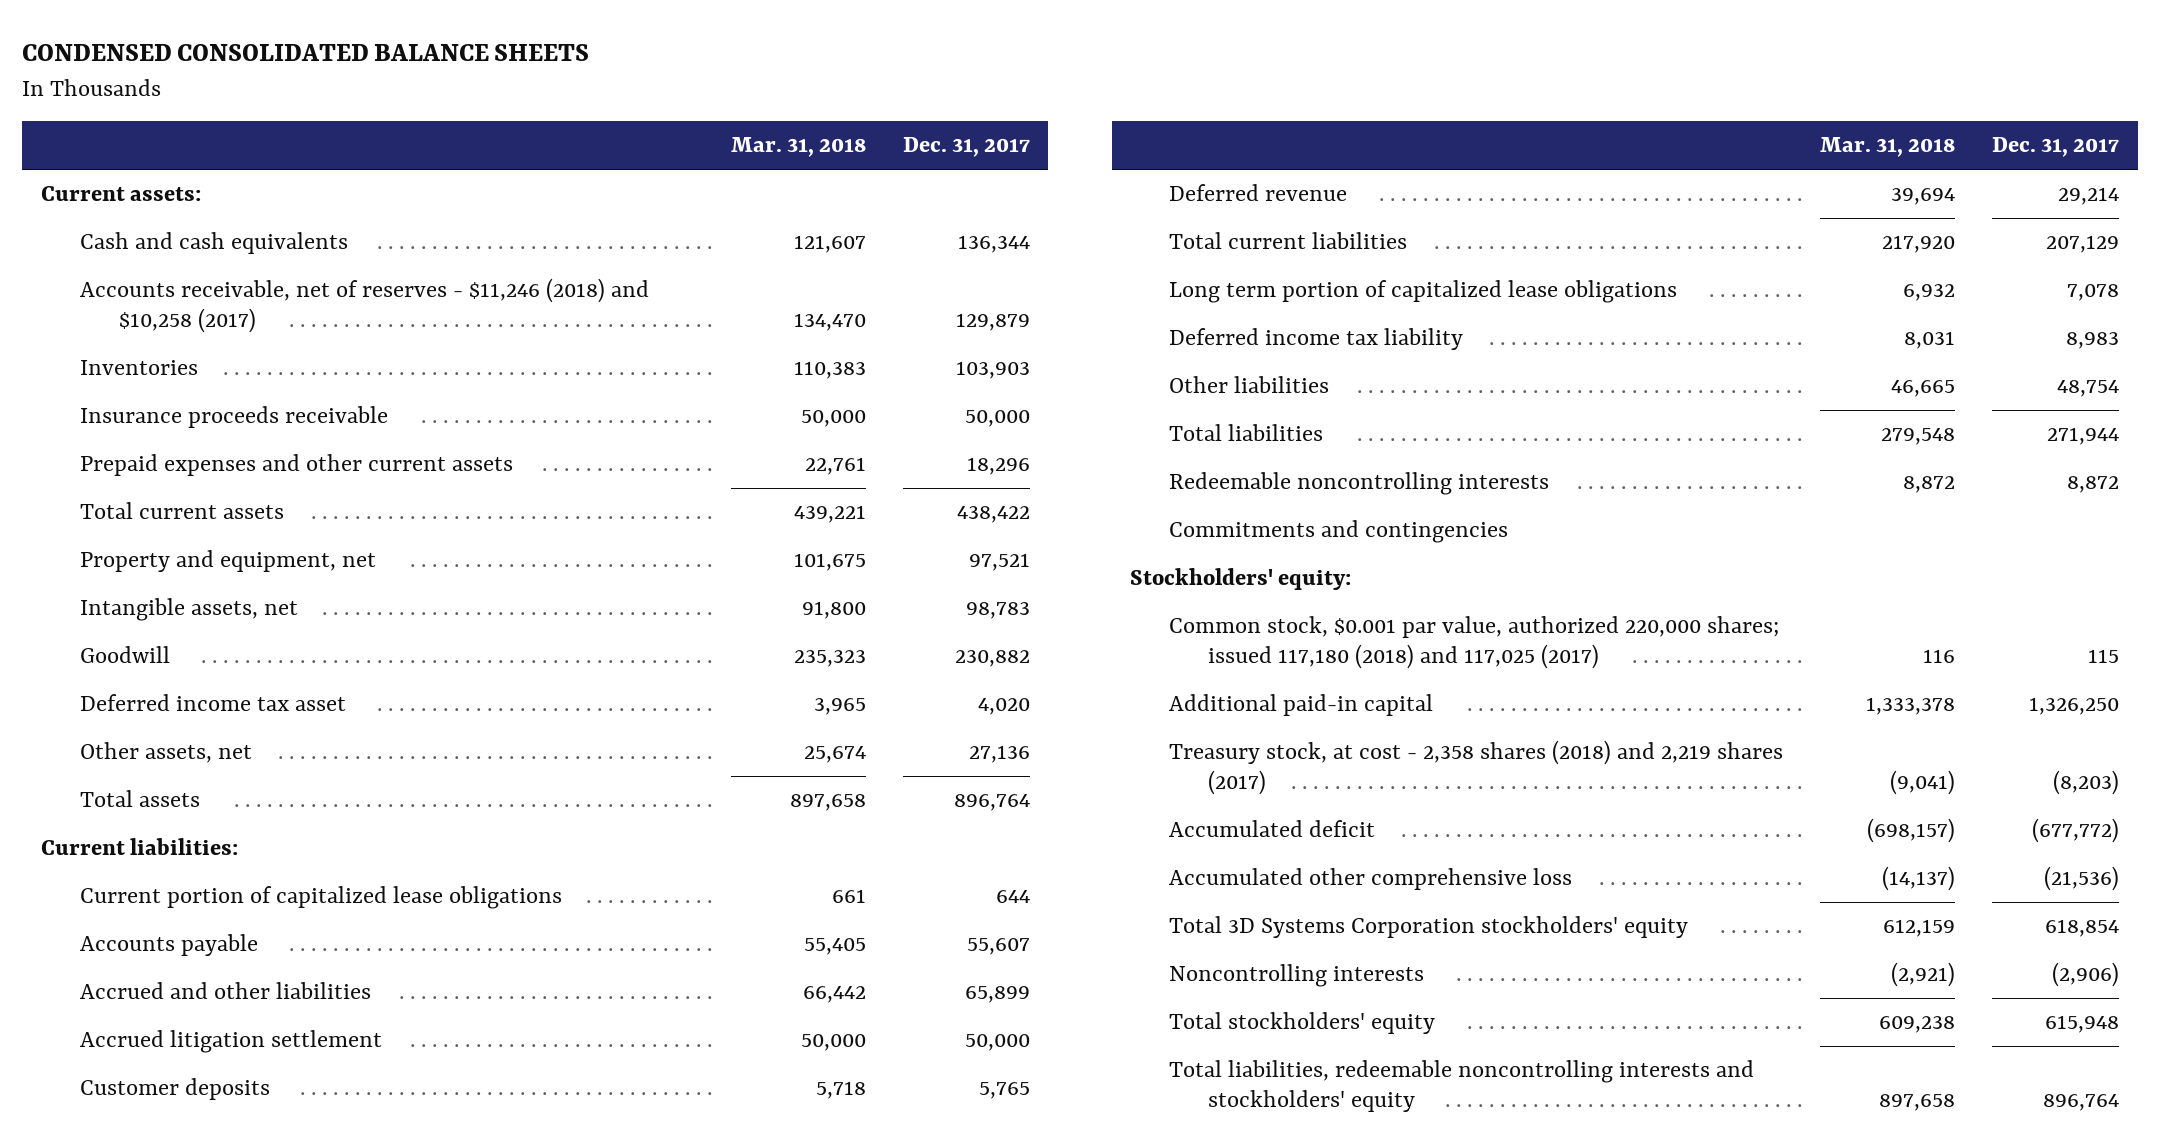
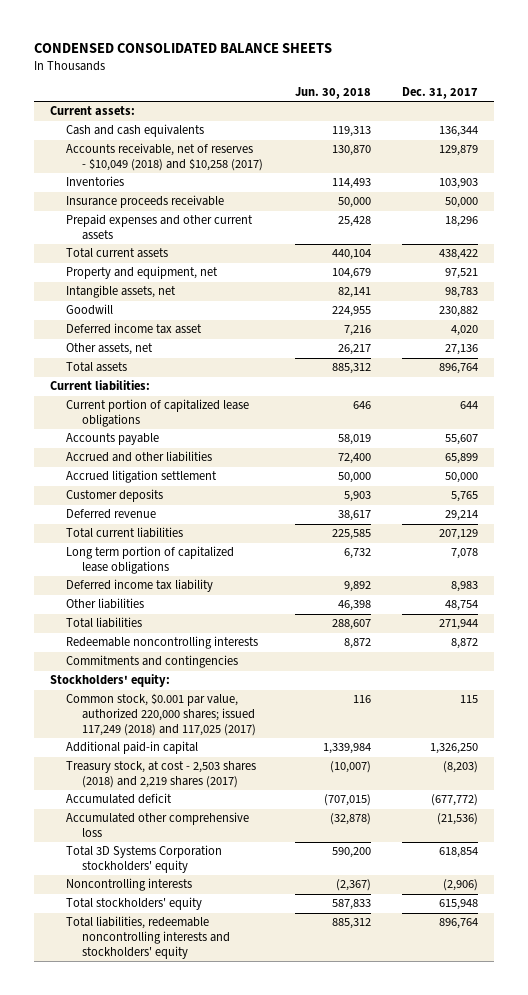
[730,137,866,158] Mar. 31, 2018 -> none
none -> [294,87,371,100] Jun. 30, 2018
[79,278,649,333] Accounts receivable, net of reserves - $11,246 (2018) and $10,258 (2017) -> [65,143,264,172] Accounts receivable, net of reserves - $10,049 (2018) and $10,258 (2017)
[1169,616,1780,669] Common stock, $0.001 par value, authorized 220,000 shares; issued 117,180 (2018) and 117,025 (2017) -> [65,693,257,736] Common stock, $0.001 par value, authorized 220,000 shares; issued 117,249 (2018) and 117,025 (2017)
[1169,740,1784,795] Treasury stock, at cost - 2,358 shares (2018) and 2,219 shares (2017) -> [65,761,256,789] Treasury stock, at cost - 2,503 shares (2018) and 2,219 shares (2017)

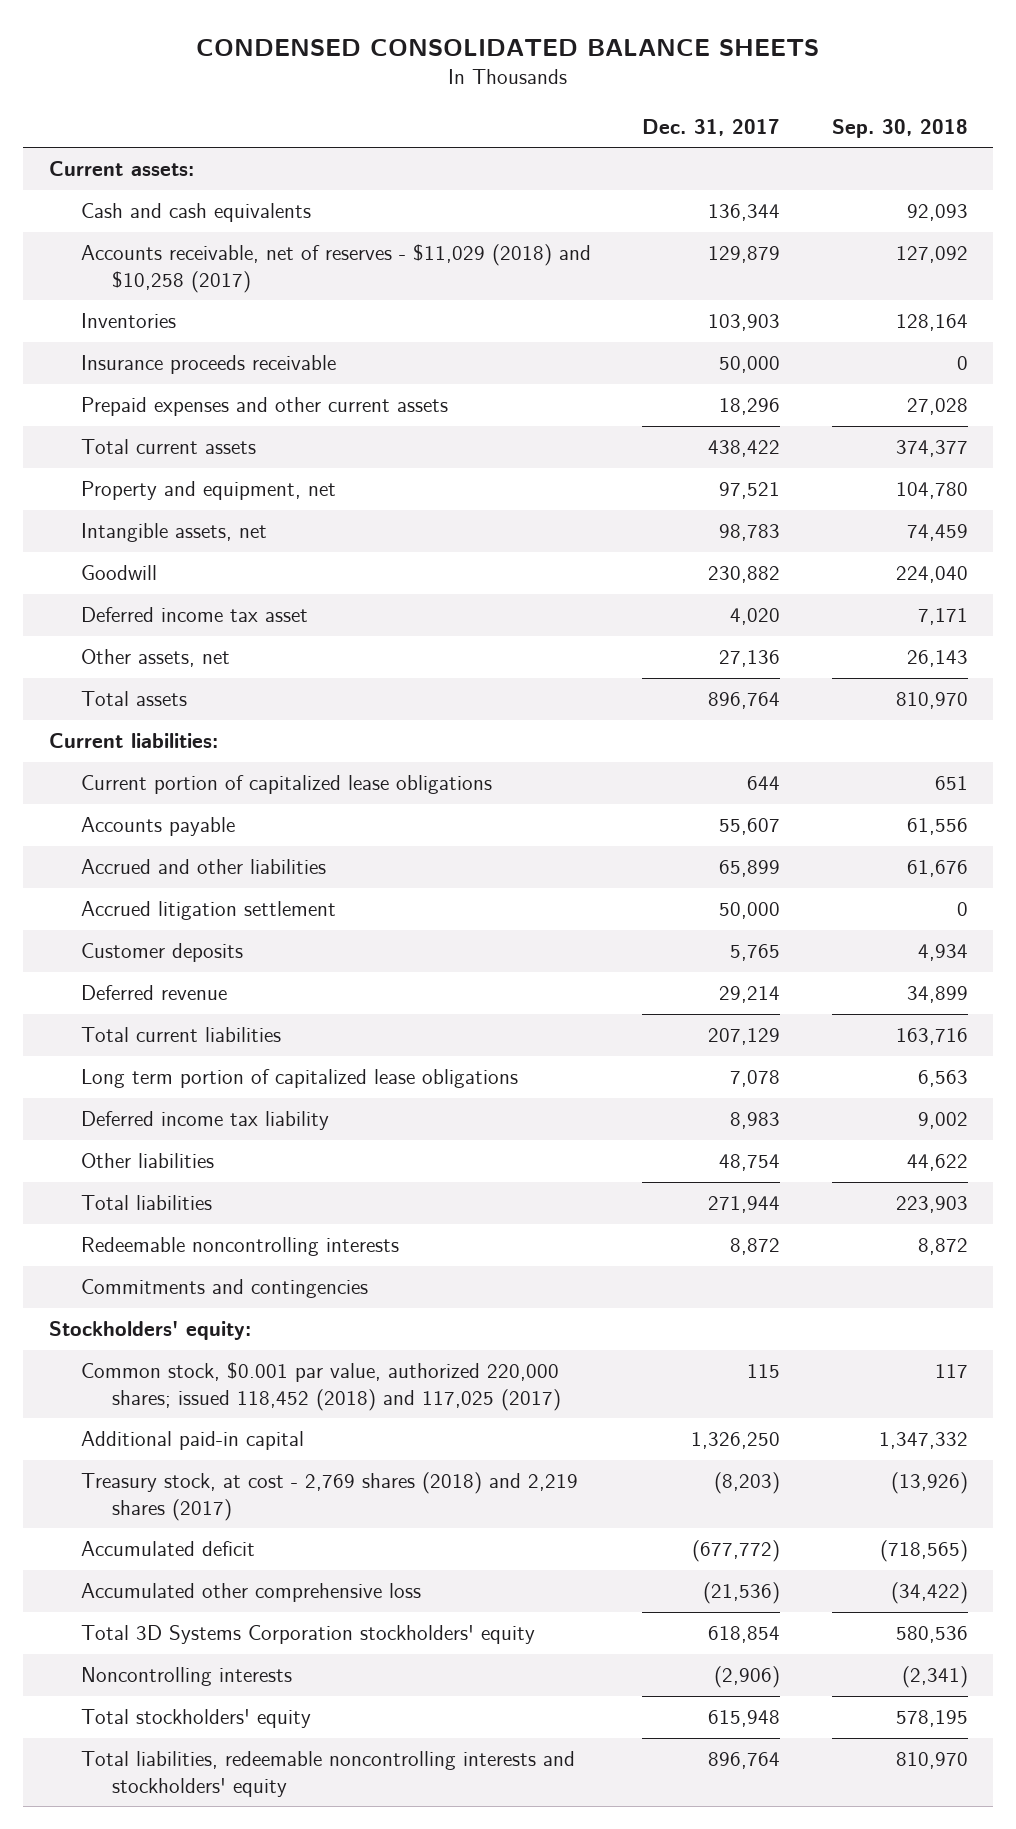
[294,87,371,100] Jun. 30, 2018 -> none
none -> [831,118,968,138] Sep. 30, 2018
[65,143,264,172] Accounts receivable, net of reserves - $10,049 (2018) and $10,258 (2017) -> [80,244,591,293] Accounts receivable, net of reserves - $11,029 (2018) and $10,258 (2017)
[65,693,257,736] Common stock, $0.001 par value, authorized 220,000 shares; issued 117,249 (2018) and 117,025 (2017) -> [80,1362,562,1411] Common stock, $0.001 par value, authorized 220,000 shares; issued 118,452 (2018) and 117,025 (2017)
[65,761,256,789] Treasury stock, at cost - 2,503 shares (2018) and 2,219 shares (2017) -> [80,1472,578,1521] Treasury stock, at cost - 2,769 shares (2018) and 2,219 shares (2017)

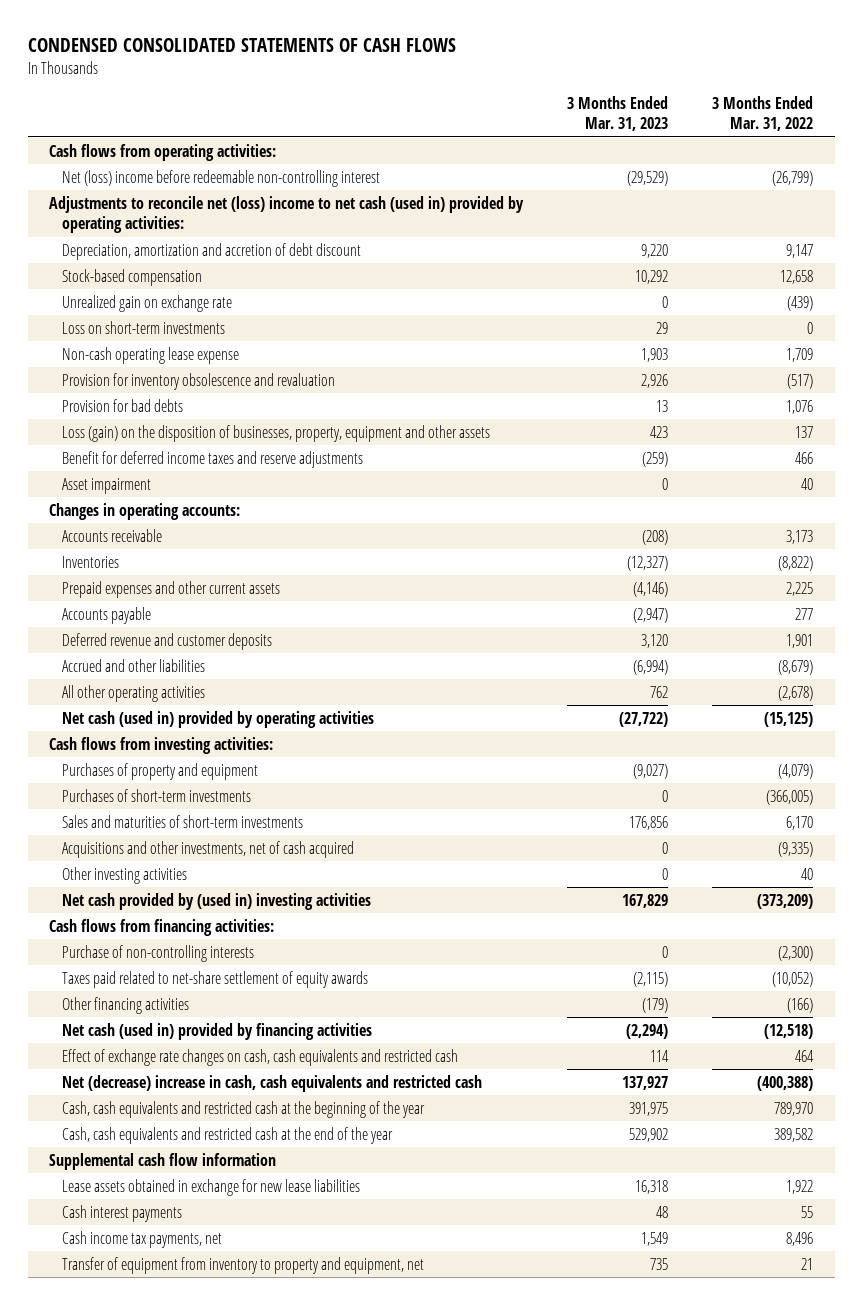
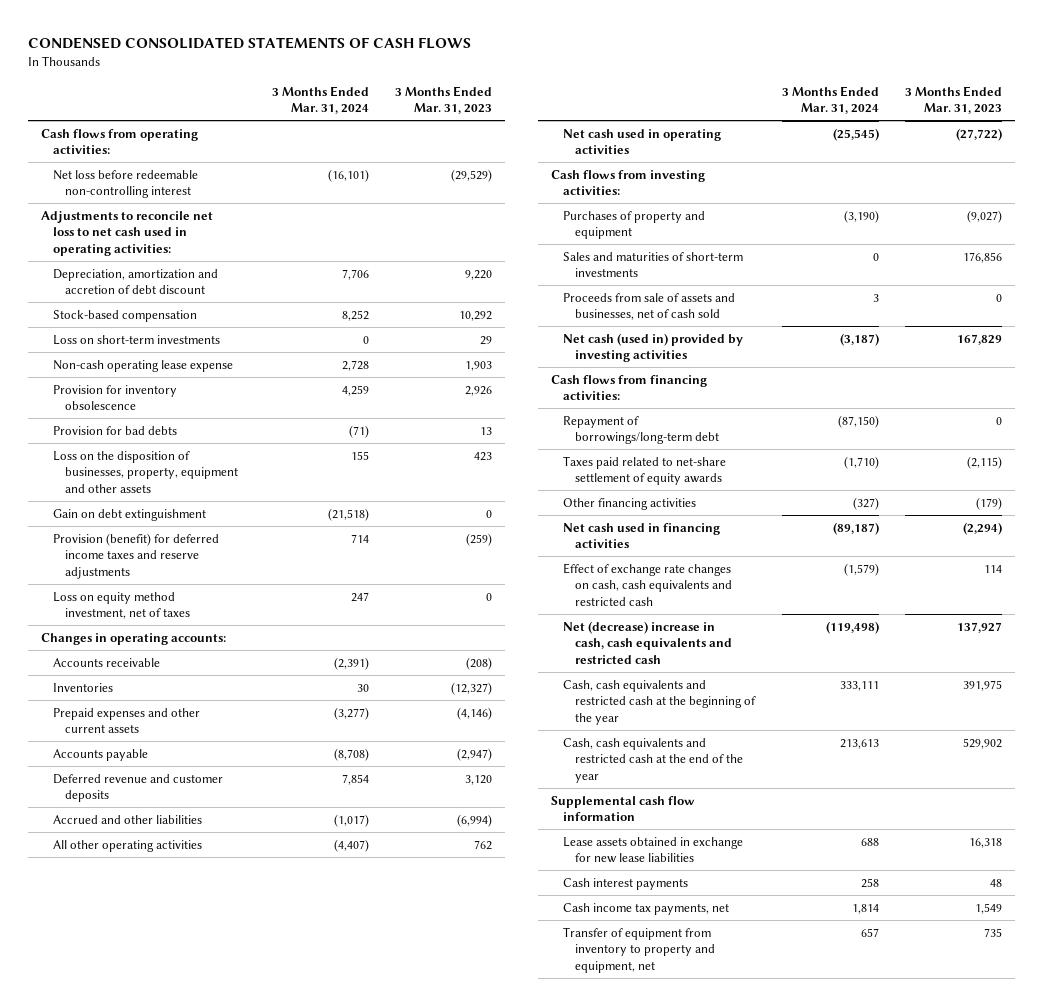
[712,96,814,132] 3 Months Ended Mar. 31, 2022 -> none
none -> [271,85,369,115] 3 Months Ended Mar. 31, 2024
[61,169,380,187] Net (loss) income before redeemable non-controlling interest -> [53,169,199,199] Net loss before redeemable non-controlling interest
[49,195,525,234] Adjustments to reconcile net (loss) income to net cash (used in) provided by operating activities: -> [41,210,214,257] Adjustments to reconcile net loss to net cash used in operating activities:
[61,294,232,312] Unrealized gain on exchange rate -> none
[61,372,335,390] Provision for inventory obsolescence and revaluation -> [53,384,178,411] Provision for inventory obsolescence
[61,477,151,494] Asset impairment -> none
[61,424,490,442] Loss (gain) on the disposition of businesses, property, equipment and other assets -> [53,450,239,494] Loss on the disposition of businesses, property, equipment and other assets
none -> [53,508,207,521] Gain on debt extinguishment
[61,450,363,468] Benefit for deferred income taxes and reserve adjustments -> [53,532,220,580] Provision (benefit) for deferred income taxes and reserve adjustments
none -> [53,591,191,620] Loss on equity method investment, net of taxes
[61,710,374,728] Net cash (used in) provided by operating activities -> [563,128,722,155] Net cash used in operating activities
[61,788,251,802] Purchases of short-term investments -> none
[61,840,354,858] Acquisitions and other investments, net of cash acquired -> none
[61,866,187,884] Other investing activities -> none
none -> [563,292,736,321] Proceeds from sale of assets and businesses, net of cash sold
[61,892,371,910] Net cash provided by (used in) investing activities -> [563,332,744,363] Net cash (used in) provided by investing activities
[61,944,254,962] Purchase of non-controlling interests -> none
none -> [563,415,720,445] Repayment of borrowings/long-term debt
[61,1022,372,1040] Net cash (used in) provided by financing activities -> [563,522,721,549] Net cash used in financing activities

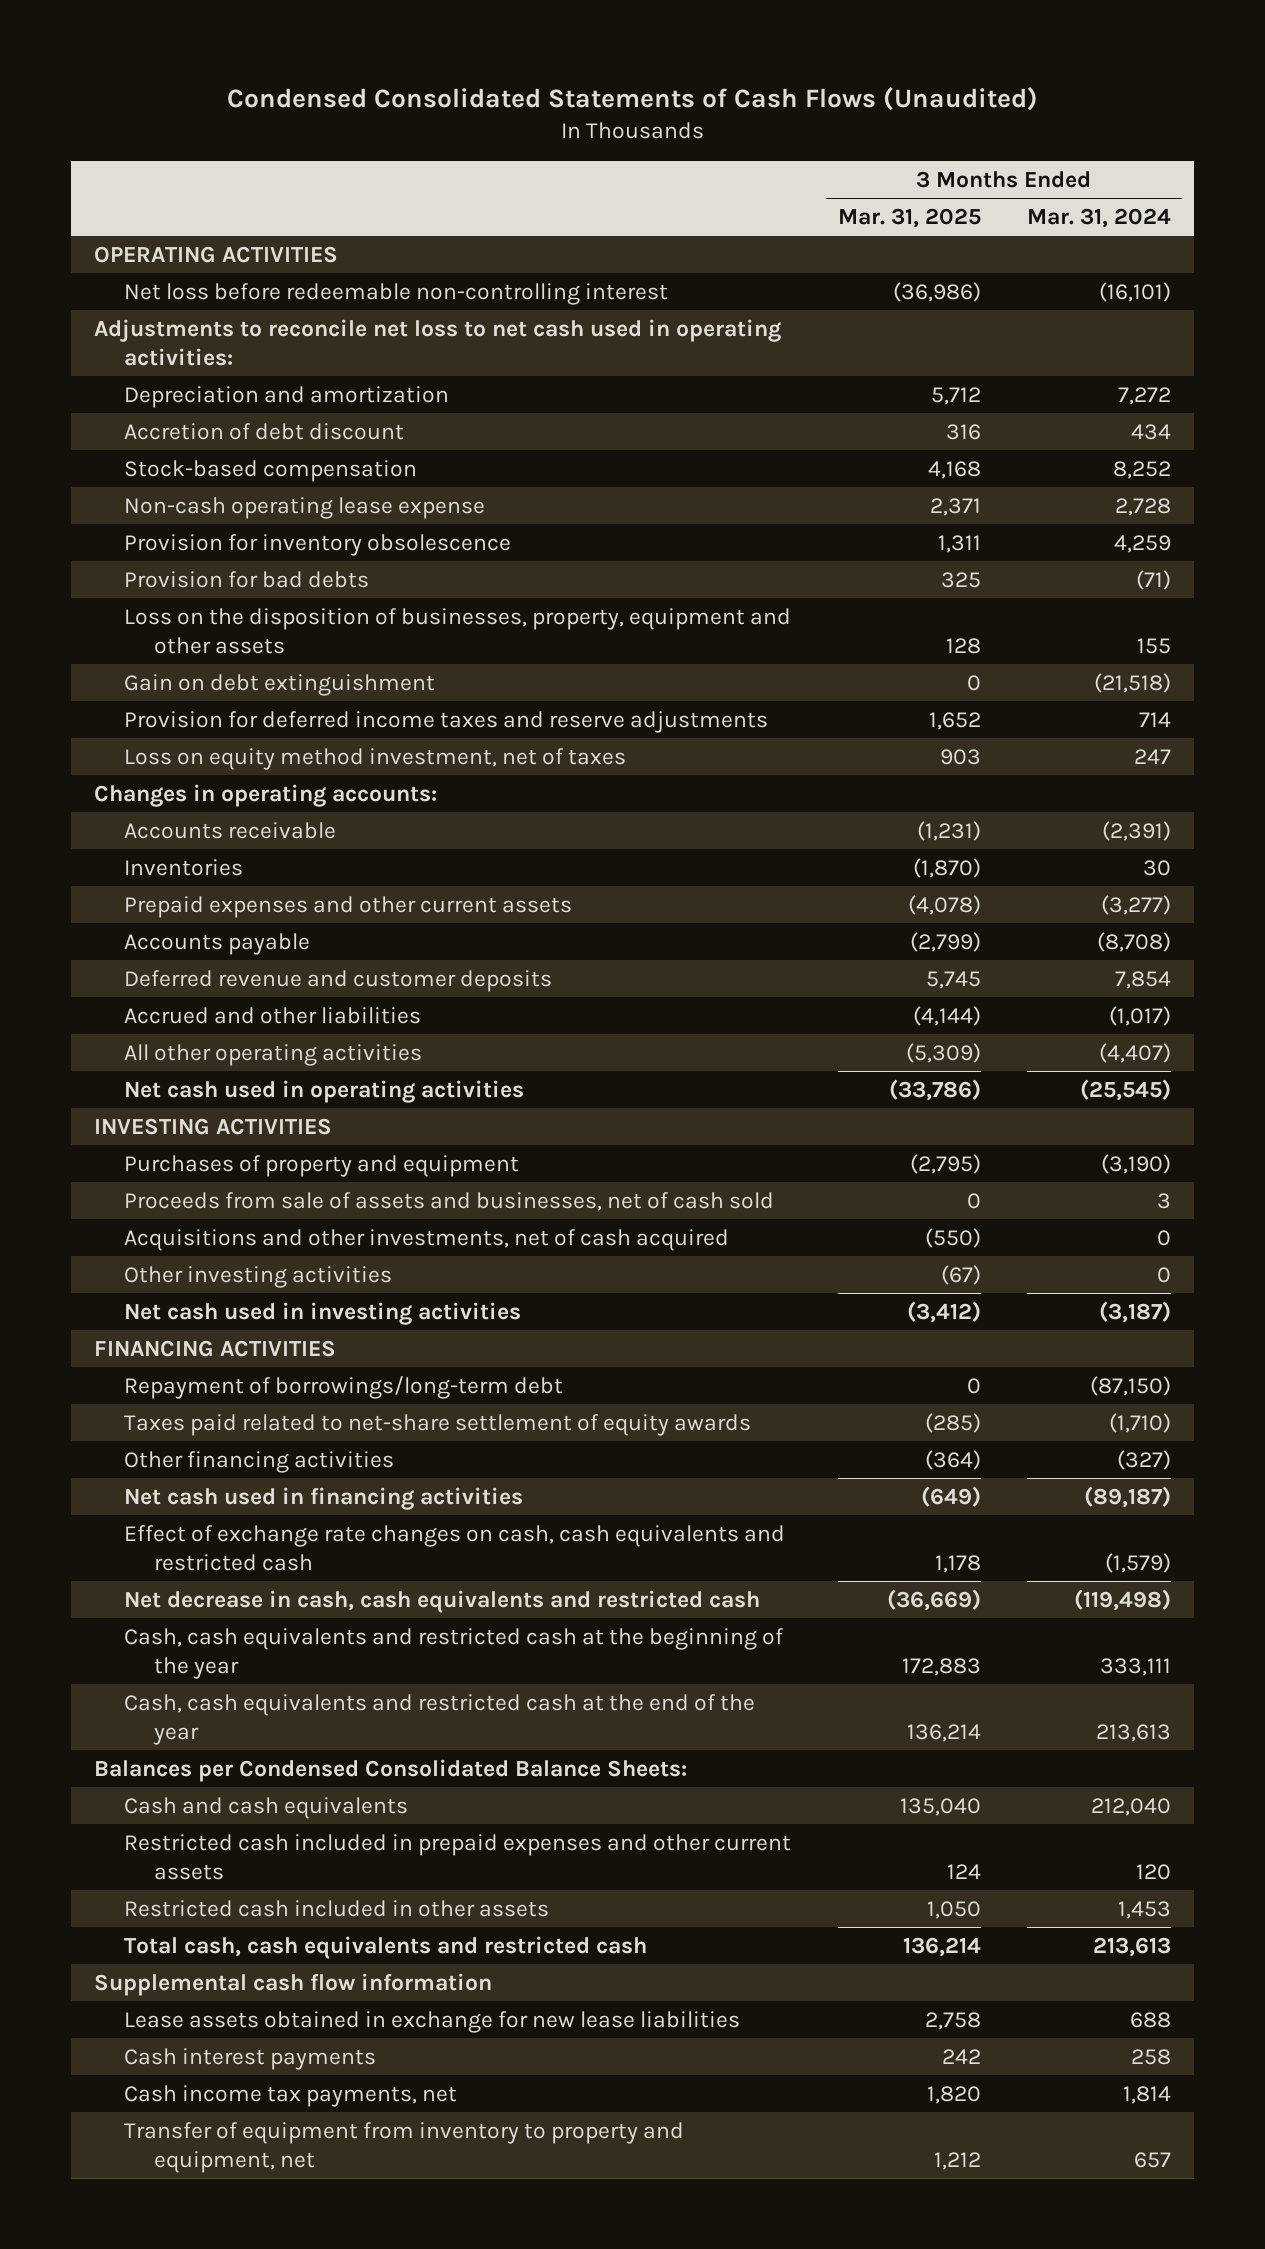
[27,37,471,50] CONDENSED CONSOLIDATED STATEMENTS OF CASH FLOWS -> [226,87,1038,112] Condensed Consolidated Statements of Cash Flows (Unaudited)
[395,85,493,115] 3 Months Ended Mar. 31, 2023 -> none
none -> [837,208,981,229] Mar. 31, 2025
[41,128,199,155] Cash flows from operating activities: -> [94,245,339,263] OPERATING ACTIVITIES
[53,268,219,295] Depreciation, amortization and accretion of debt discount -> [124,385,450,408] Depreciation and amortization
[341,268,369,280] 7,706 -> [1117,386,1171,405] 7,272
none -> [124,422,405,440] Accretion of debt discount
[53,334,221,345] Loss on short-term investments -> none
[53,532,220,580] Provision (benefit) for deferred income taxes and reserve adjustments -> [124,710,769,733] Provision for deferred income taxes and reserve adjustments
[550,169,705,196] Cash flows from investing activities: -> [94,1117,333,1135] INVESTING ACTIVITIES
[563,251,744,278] Sales and maturities of short-term investments -> none
none -> [124,1228,730,1251] Acquisitions and other investments, net of cash acquired
none -> [124,1265,393,1288] Other investing activities
[563,332,744,363] Net cash (used in) provided by investing activities -> [124,1301,522,1325] Net cash used in investing activities
[550,374,707,401] Cash flows from financing activities: -> [94,1339,337,1357] FINANCING ACTIVITIES
[563,620,733,665] Net (decrease) increase in cash, cash equivalents and restricted cash -> [124,1589,761,1613] Net decrease in cash, cash equivalents and restricted cash
none -> [94,1758,688,1782] Balances per Condensed Consolidated Balance Sheets:
none -> [124,1796,409,1819] Cash and cash equivalents
none -> [124,1833,792,1881] Restricted cash included in prepaid expenses and other current assets
none -> [124,1899,550,1917] Restricted cash included in other assets
none -> [124,1935,648,1959] Total cash, cash equivalents and restricted cash

